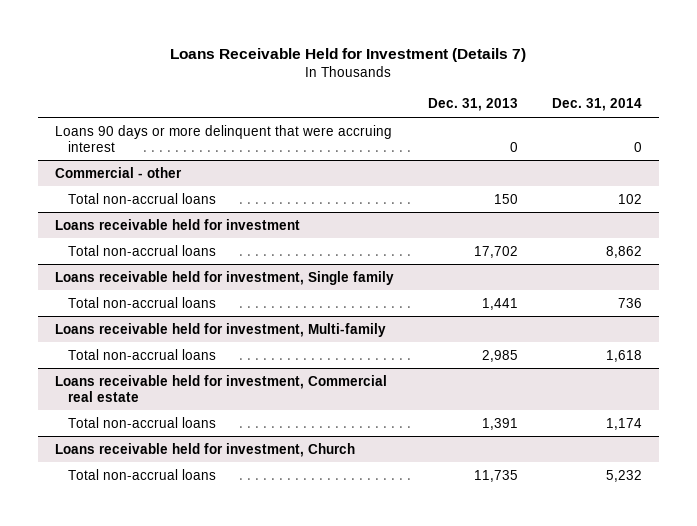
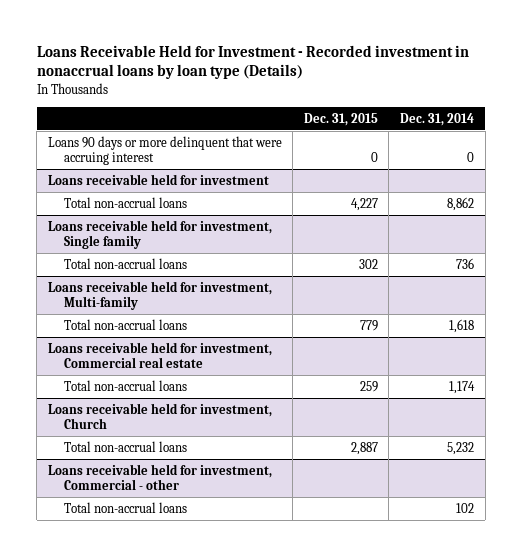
[170,47,527,62] Loans Receivable Held for Investment (Details 7) -> [36,44,469,80] Loans Receivable Held for Investment - Recorded investment in nonaccrual loans by loan type (Details)
[427,98,518,112] Dec. 31, 2013 -> none
none -> [303,112,378,126] Dec. 31, 2015
[54,166,182,178] Commercial - other -> none
[68,192,217,204] Total non-accrual loans -> none
none -> [47,464,272,490] Loans receivable held for investment, Commercial - other
none -> [64,502,188,514] Total non-accrual loans

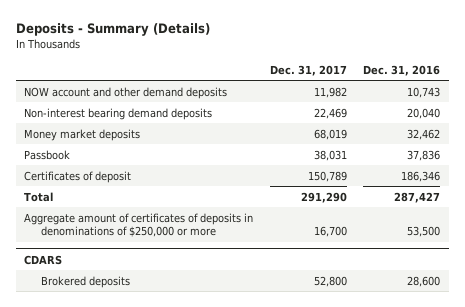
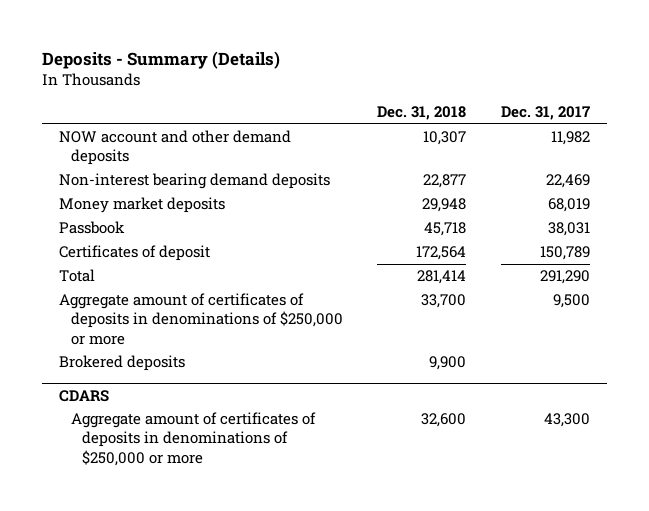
[363,64,441,76] Dec. 31, 2016 -> none
none -> [377,106,467,121] Dec. 31, 2018
[313,226,347,238] 16,700 -> [552,294,590,309] 9,500
none -> [59,355,186,372] Brokered deposits
[41,275,131,288] Brokered deposits -> none
none -> [70,412,316,466] Aggregate amount of certificates of deposits in denominations of $250,000 or more

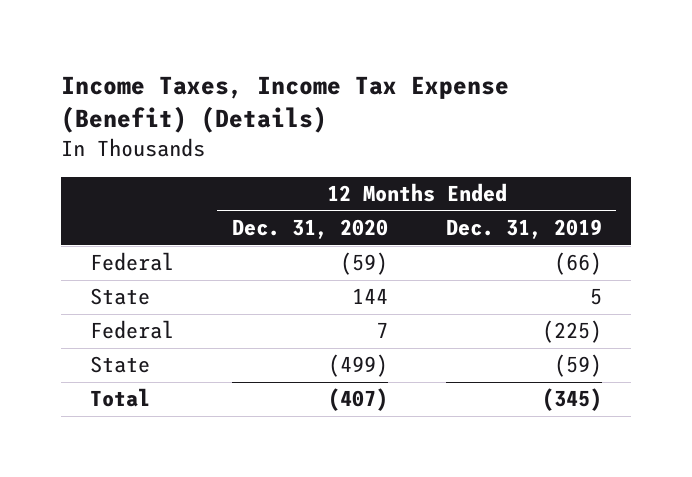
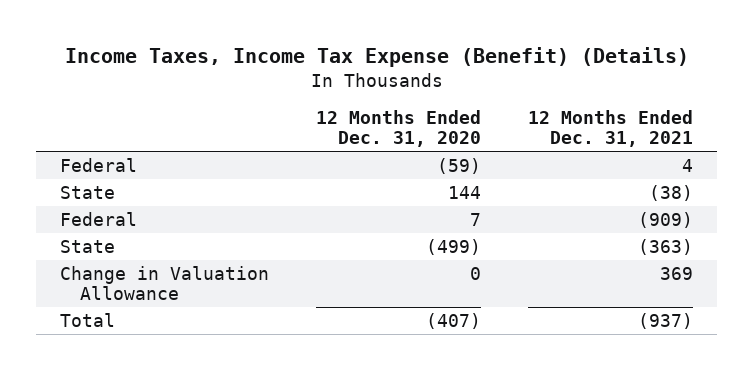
[445,219,602,240] Dec. 31, 2019 -> none
none -> [528,109,694,148] 12 Months Ended Dec. 31, 2021
none -> [59,265,269,301] Change in Valuation Allowance

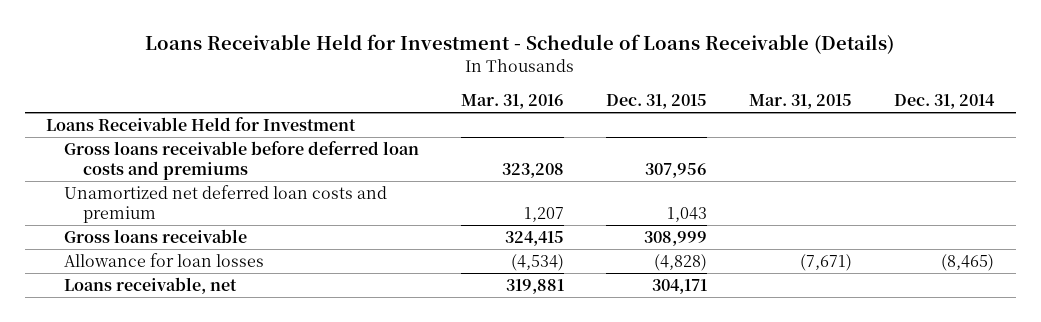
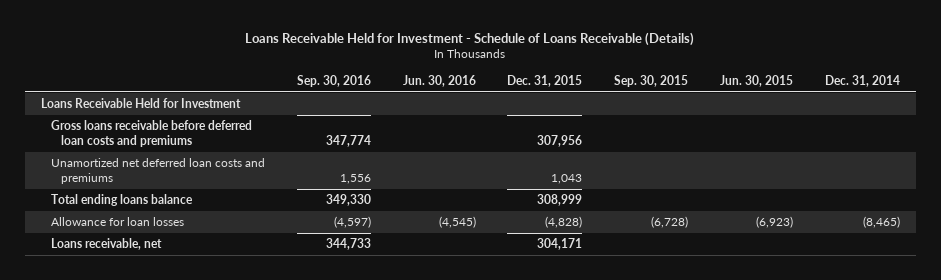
[461,93,565,109] Mar. 31, 2016 -> none
[749,93,853,109] Mar. 31, 2015 -> none
none -> [296,74,371,87] Sep. 30, 2016
none -> [402,74,476,87] Jun. 30, 2016
none -> [614,74,689,87] Sep. 30, 2015
none -> [720,74,794,87] Jun. 30, 2015
[64,185,388,224] Unamortized net deferred loan costs and premium -> [50,158,265,185] Unamortized net deferred loan costs and premiums
[64,229,248,244] Gross loans receivable -> [50,194,193,207] Total ending loans balance

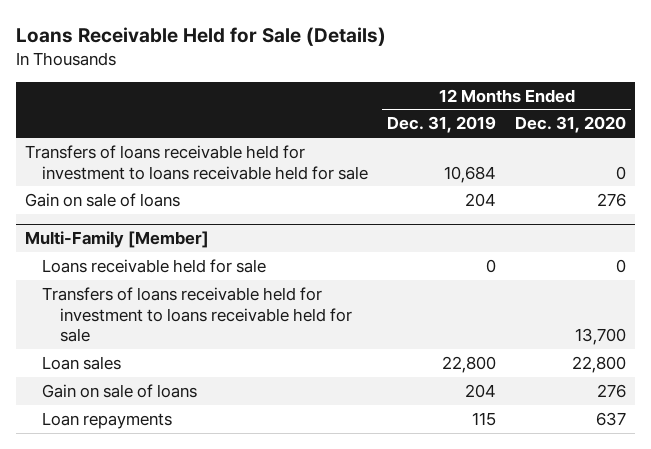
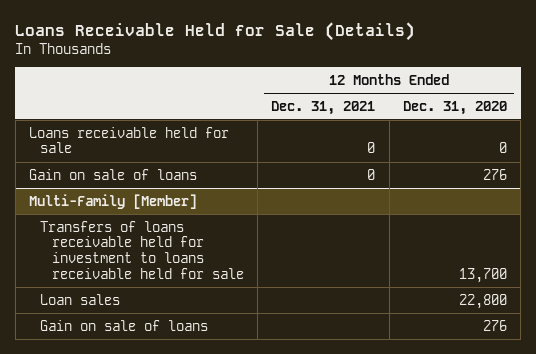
[387,116,497,134] Dec. 31, 2019 -> none
none -> [271,100,376,115] Dec. 31, 2021
[25,144,369,180] Transfers of loans receivable held for investment to loans receivable held for sale -> [29,126,230,154] Loans receivable held for sale
[42,258,267,273] Loans receivable held for sale -> none
[42,411,173,429] Loan repayments -> none

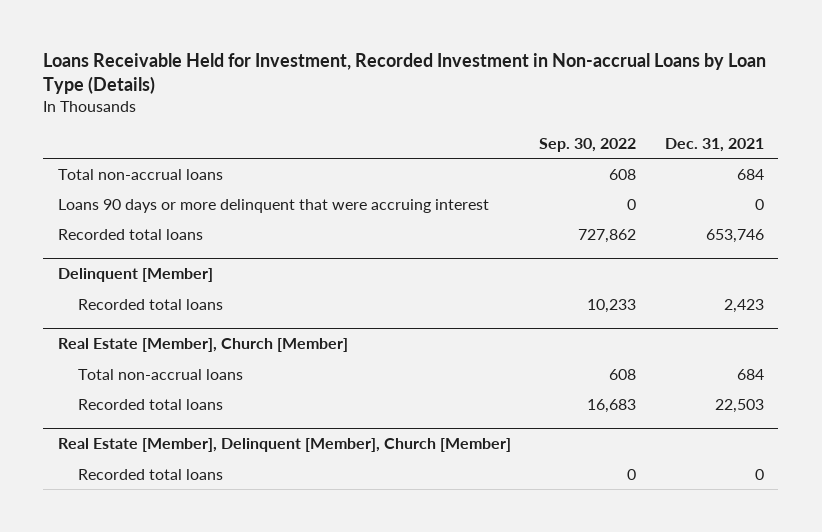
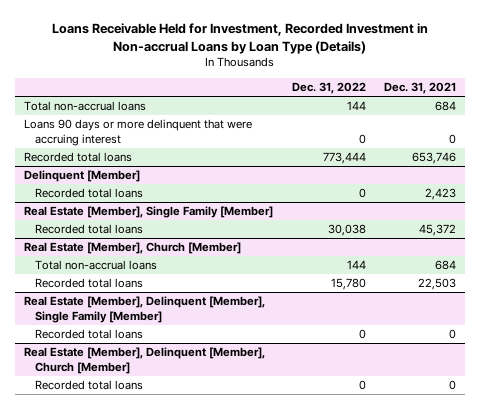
[539,137,637,152] Sep. 30, 2022 -> none
none -> [291,81,366,94] Dec. 31, 2022
none -> [24,206,274,219] Real Estate [Member], Single Family [Member]
none -> [34,224,143,235] Recorded total loans
none -> [24,296,266,323] Real Estate [Member], Delinquent [Member], Single Family [Member]
none -> [34,329,143,340] Recorded total loans

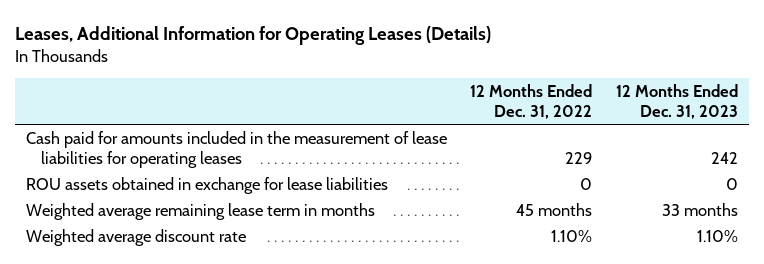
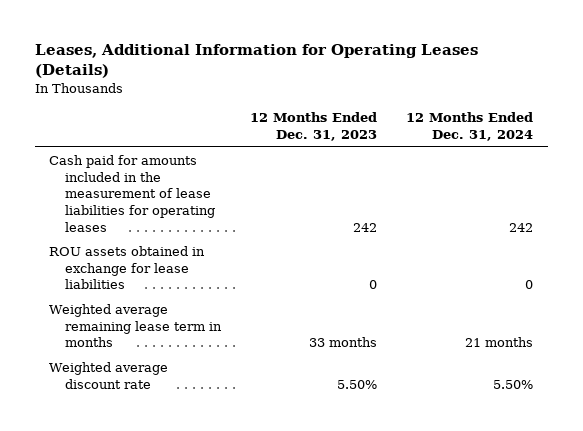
[470,83,593,119] 12 Months Ended Dec. 31, 2022 -> none
none -> [406,112,534,142] 12 Months Ended Dec. 31, 2024
[696,229,738,242] 1.10% -> [337,379,378,389] 5.50%

